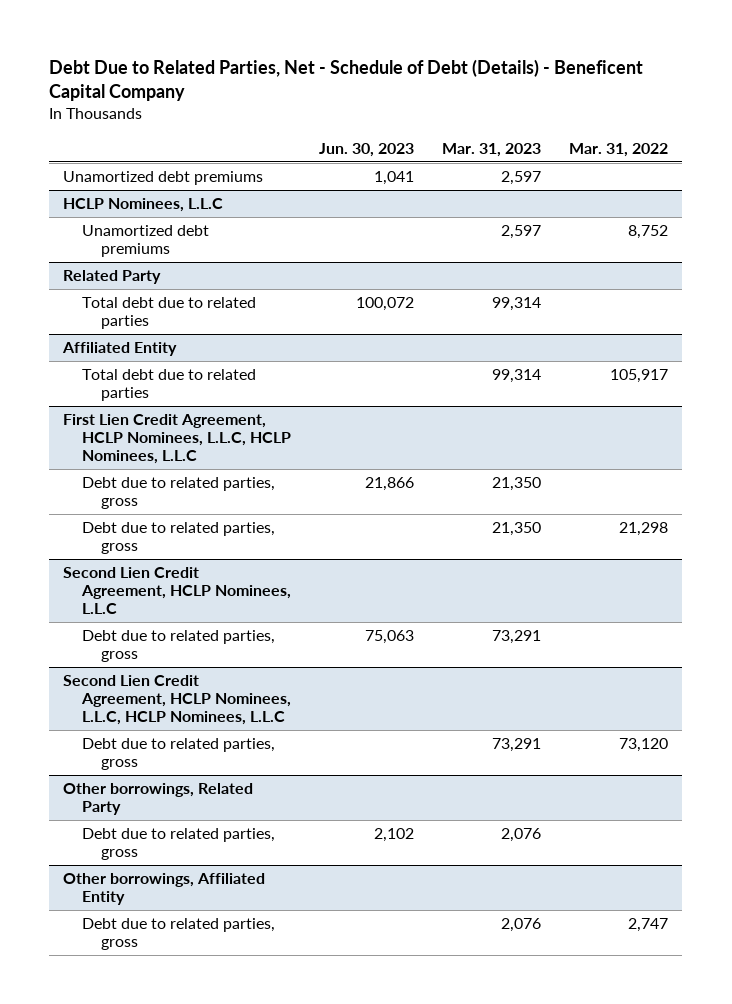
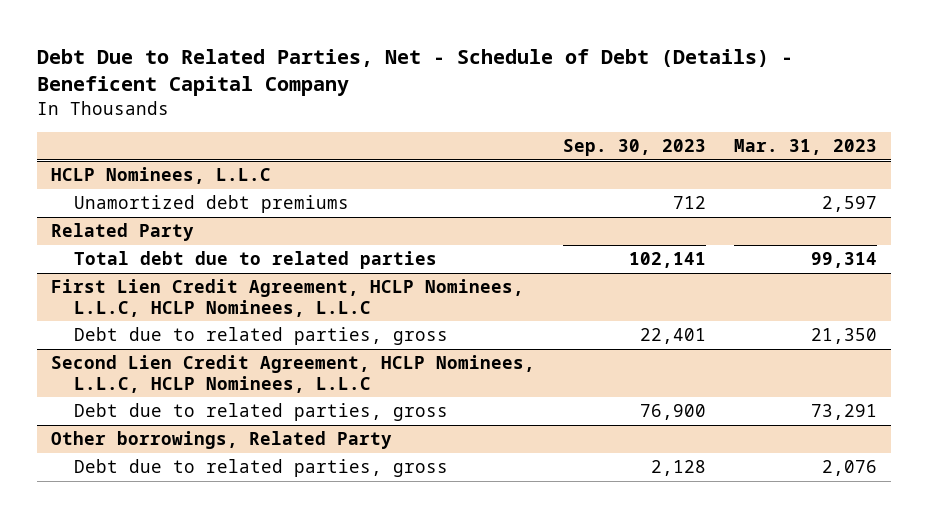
[319,142,415,157] Jun. 30, 2023 -> none
[569,142,669,157] Mar. 31, 2022 -> none
none -> [562,139,706,157] Sep. 30, 2023
[63,171,264,186] Unamortized debt premiums -> none
[62,342,178,357] Affiliated Entity -> none
[82,369,257,402] Total debt due to related parties -> none
[82,522,276,555] Debt due to related parties, gross -> none
[63,567,292,615] Second Lien Credit Agreement, HCLP Nominees, L.L.C -> none
[82,630,276,663] Debt due to related parties, gross -> none
[63,873,266,906] Other borrowings, Affiliated Entity -> none
[82,918,276,951] Debt due to related parties, gross -> none

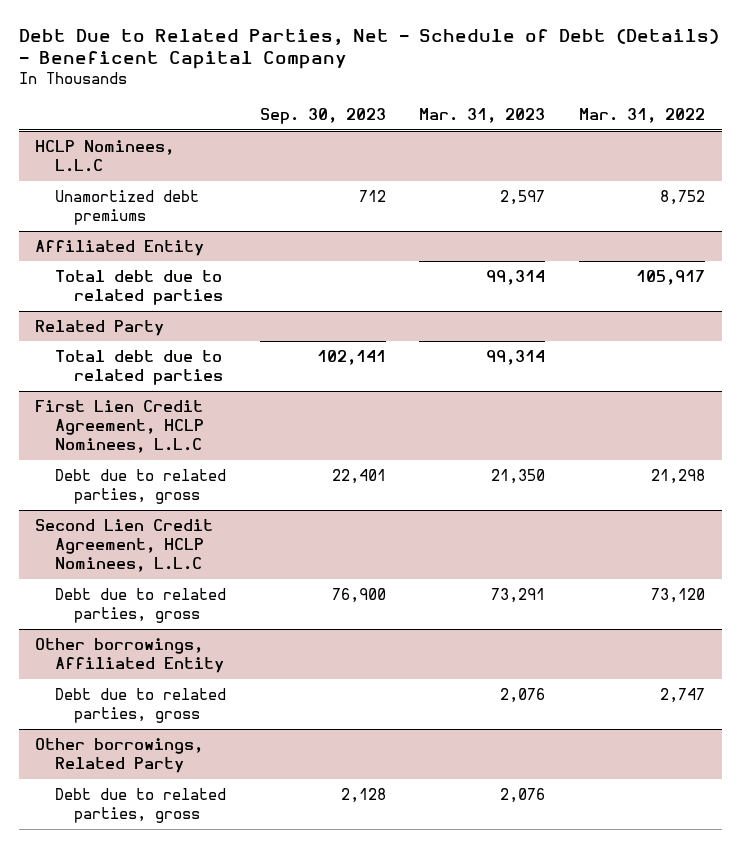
none -> [578,107,705,123] Mar. 31, 2022
none -> [35,239,205,256] Affiliated Entity
none -> [54,269,224,305] Total debt due to related parties
[50,279,524,317] First Lien Credit Agreement, HCLP Nominees, L.L.C, HCLP Nominees, L.L.C -> [35,399,204,454] First Lien Credit Agreement, HCLP Nominees, L.L.C
[50,355,535,393] Second Lien Credit Agreement, HCLP Nominees, L.L.C, HCLP Nominees, L.L.C -> [35,518,214,573] Second Lien Credit Agreement, HCLP Nominees, L.L.C
none -> [35,637,224,673] Other borrowings, Affiliated Entity
none -> [54,687,226,723] Debt due to related parties, gross

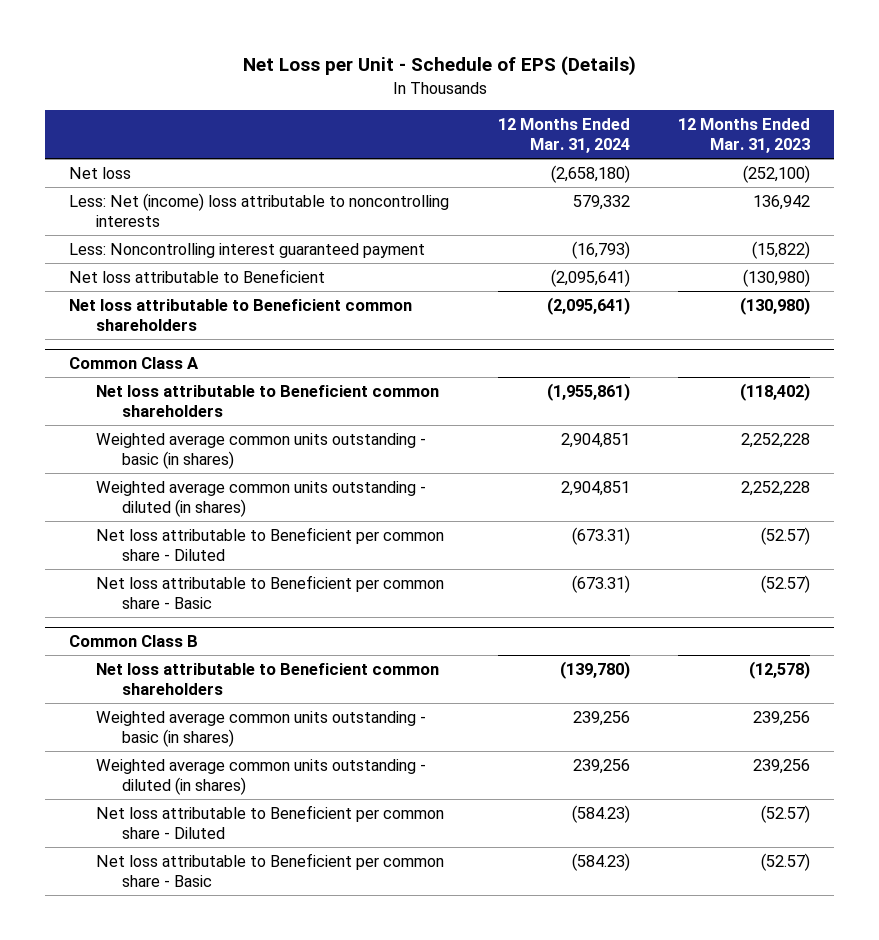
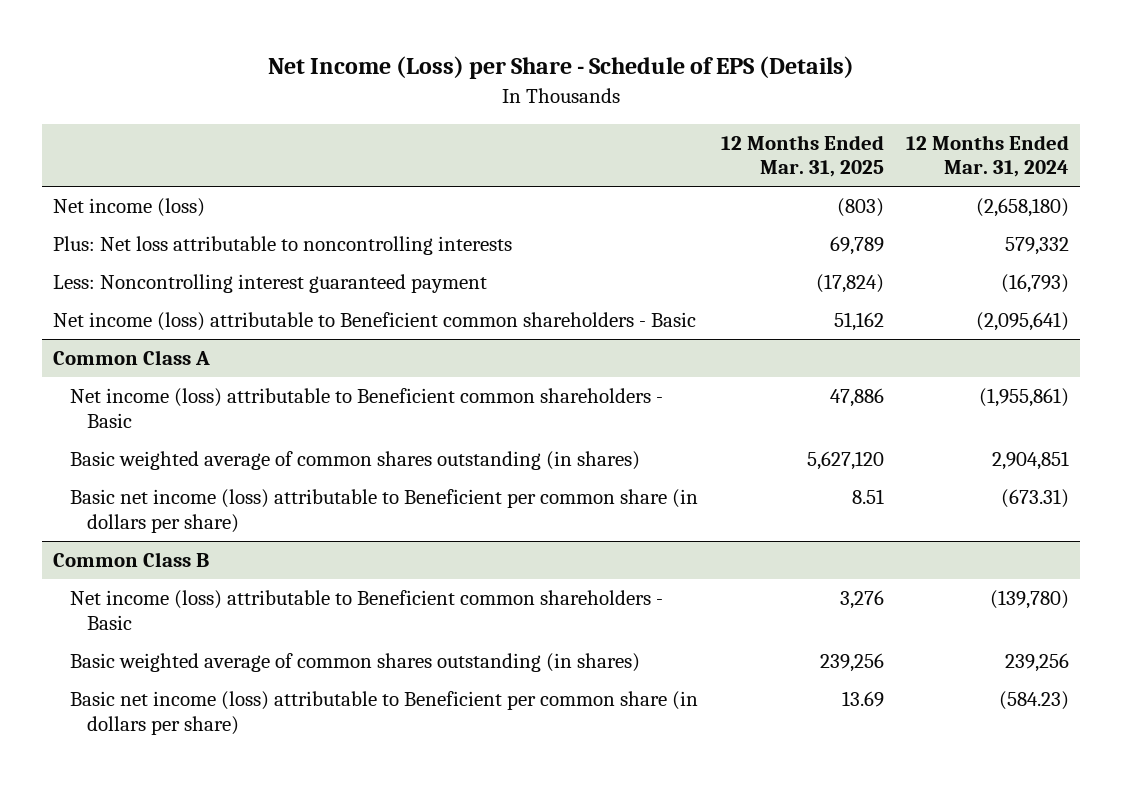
[242,56,636,77] Net Loss per Unit - Schedule of EPS (Details) -> [268,56,855,80] Net Income (Loss) per Share - Schedule of EPS (Details)
[677,117,810,154] 12 Months Ended Mar. 31, 2023 -> none
none -> [720,134,884,178] 12 Months Ended Mar. 31, 2025
[69,166,132,179] Net loss -> [53,198,206,218] Net income (loss)
[69,192,450,228] Less: Net (income) loss attributable to noncontrolling interests -> [53,236,513,256] Plus: Net loss attributable to noncontrolling interests
[69,268,326,283] Net loss attributable to Beneficient -> none
[69,298,413,332] Net loss attributable to Beneficient common shareholders -> [53,312,697,332] Net income (loss) attributable to Beneficient common shareholders - Basic
[95,480,426,518] Weighted average common units outstanding - diluted (in shares) -> none
[95,526,444,562] Net loss attributable to Beneficient per common share - Diluted -> none
[95,384,439,418] Net loss attributable to Beneficient common shareholders -> [70,388,664,428] Net income (loss) attributable to Beneficient common shareholders - Basic
[95,432,426,470] Weighted average common units outstanding - basic (in shares) -> [70,451,641,471] Basic weighted average of common shares outstanding (in shares)
[95,574,444,610] Net loss attributable to Beneficient per common share - Basic -> [70,489,699,533] Basic net income (loss) attributable to Beneficient per common share (in dollars per share)
[95,758,426,796] Weighted average common units outstanding - diluted (in shares) -> none
[95,804,444,840] Net loss attributable to Beneficient per common share - Diluted -> none
[95,662,439,696] Net loss attributable to Beneficient common shareholders -> [70,590,664,630] Net income (loss) attributable to Beneficient common shareholders - Basic
[95,710,426,748] Weighted average common units outstanding - basic (in shares) -> [70,653,641,673] Basic weighted average of common shares outstanding (in shares)
[95,852,444,888] Net loss attributable to Beneficient per common share - Basic -> [70,691,699,735] Basic net income (loss) attributable to Beneficient per common share (in dollars per share)

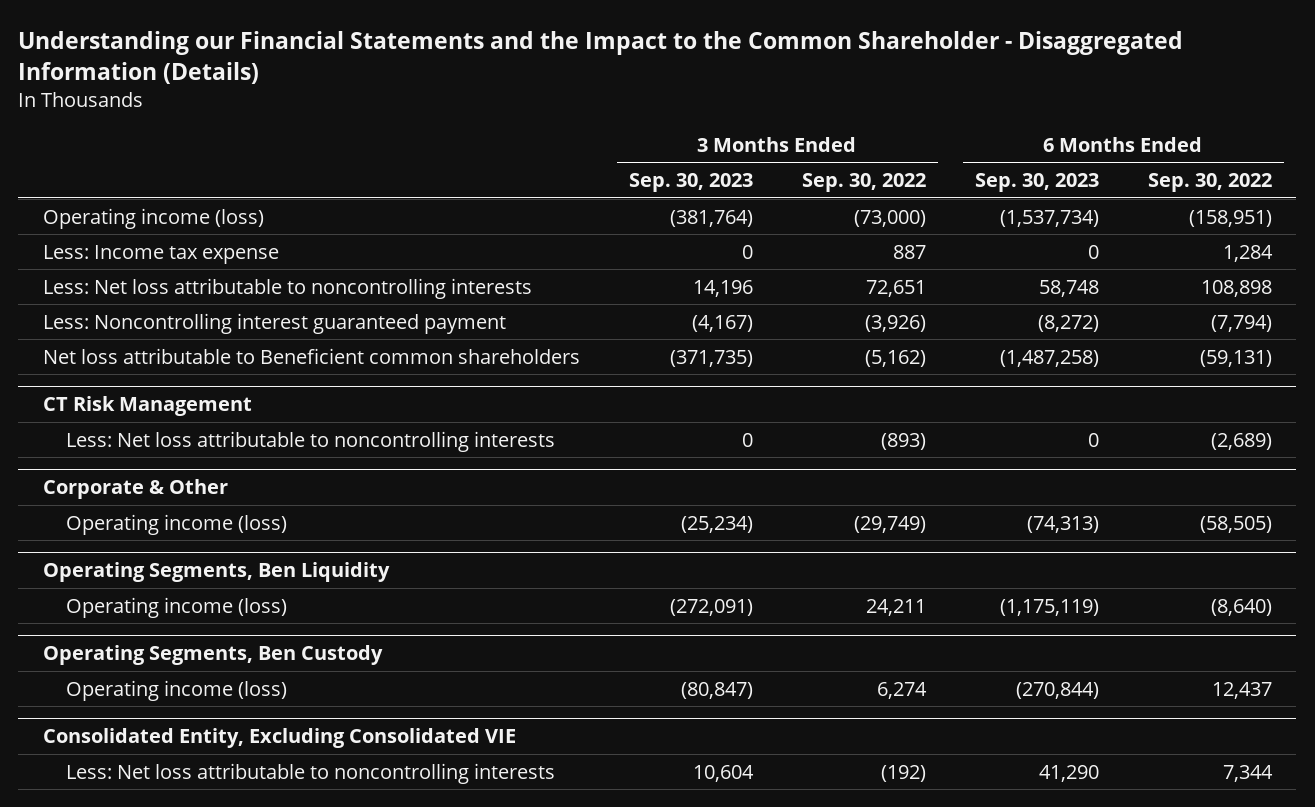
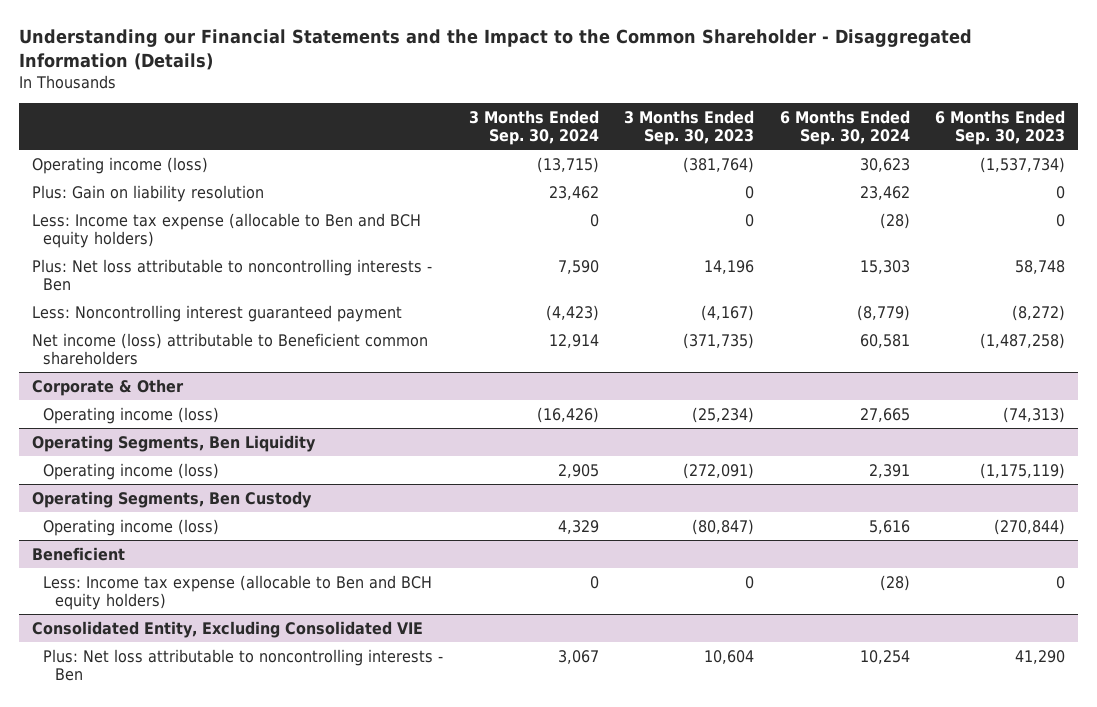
[801,173,926,193] Sep. 30, 2022 -> none
[1147,173,1272,193] Sep. 30, 2022 -> none
none -> [468,109,599,145] 3 Months Ended Sep. 30, 2024
none -> [779,109,910,145] 6 Months Ended Sep. 30, 2024
none -> [31,184,264,202] Plus: Gain on liability resolution
[42,244,279,264] Less: Income tax expense -> [31,212,421,248] Less: Income tax expense (allocable to Ben and BCH equity holders)
[42,277,532,299] Less: Net loss attributable to noncontrolling interests -> [31,258,432,291] Plus: Net loss attributable to noncontrolling interests - Ben
[42,396,252,417] CT Risk Management -> none
[66,430,556,452] Less: Net loss attributable to noncontrolling interests -> none
[42,347,580,364] Net loss attributable to Beneficient common shareholders -> [31,332,428,365] Net income (loss) attributable to Beneficient common shareholders
none -> [31,546,125,561] Beneficient
none -> [43,574,433,610] Less: Income tax expense (allocable to Ben and BCH equity holders)
[66,762,556,784] Less: Net loss attributable to noncontrolling interests -> [43,648,444,681] Plus: Net loss attributable to noncontrolling interests - Ben

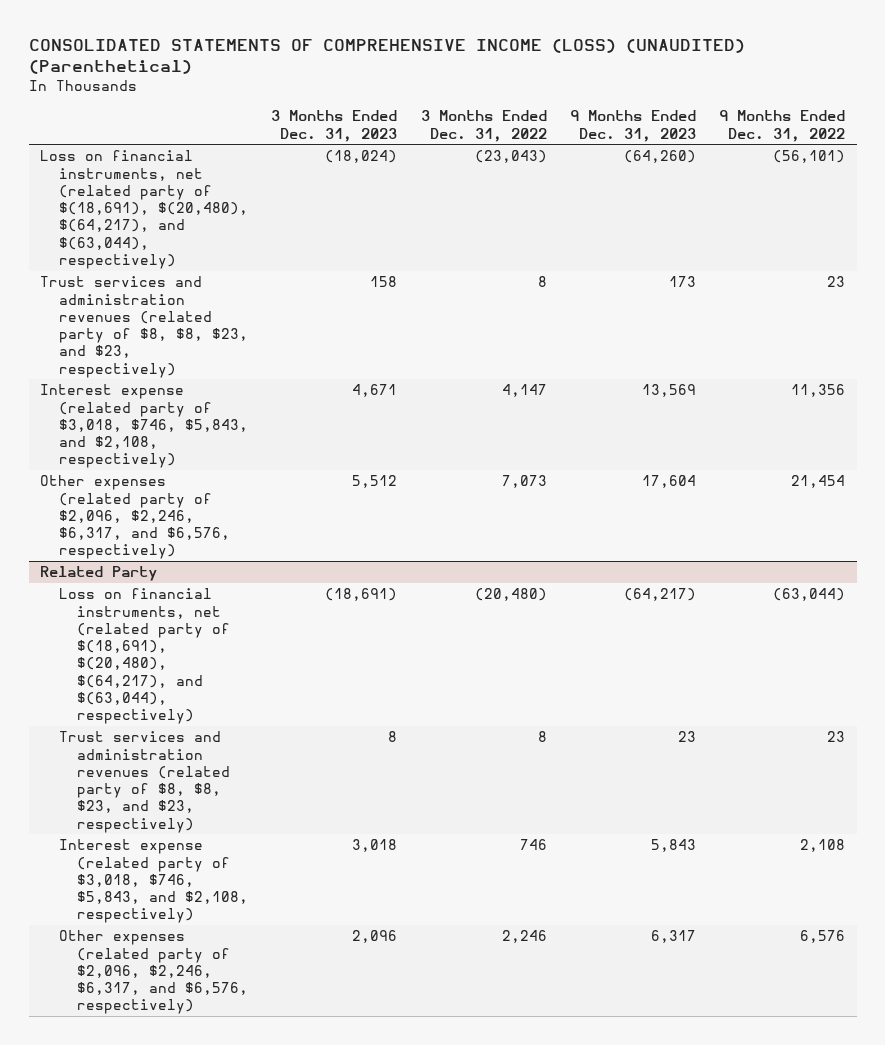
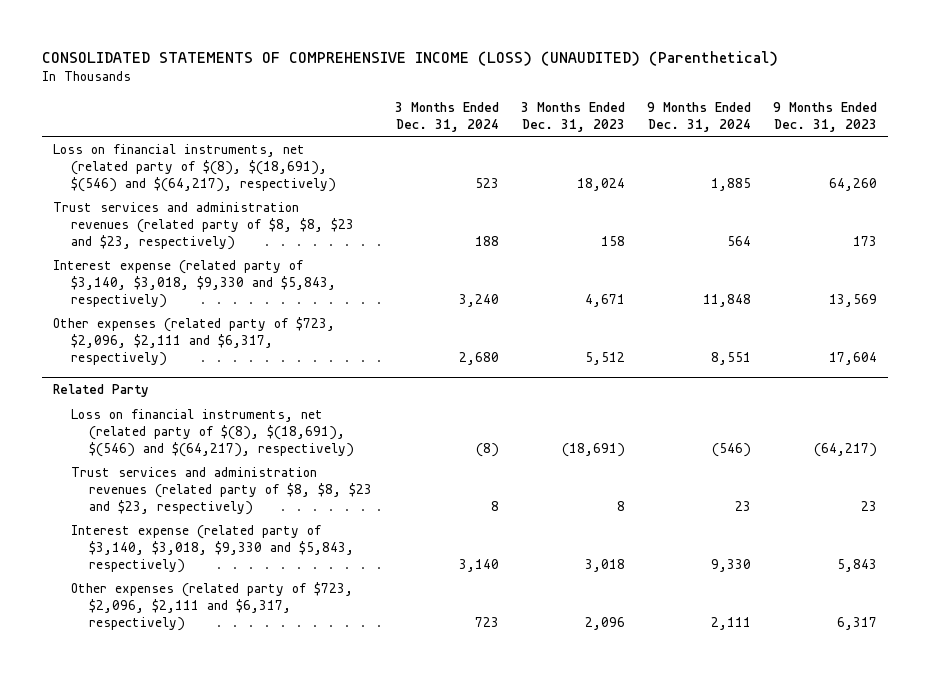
[420,110,547,142] 3 Months Ended Dec. 31, 2022 -> none
[719,110,846,142] 9 Months Ended Dec. 31, 2022 -> none
none -> [394,101,499,132] 3 Months Ended Dec. 31, 2024
none -> [647,101,752,132] 9 Months Ended Dec. 31, 2024
[40,150,248,269] Loss on financial instruments, net (related party of $(18,691), $(20,480), $(64,217), and $(63,044), respectively) -> [53,143,337,192] Loss on financial instruments, net (related party of $(8), $(18,691), $(546) and $(64,217), respectively)
[325,150,398,164] (18,024) -> [576,177,625,191] 18,024
[623,150,696,164] (64,260) -> [829,177,878,191] 64,260
[40,276,248,378] Trust services and administration revenues (related party of $8, $8, $23, and $23, respectively) -> [53,201,355,250] Trust services and administration revenues (related party of $8, $8, $23 and $23, respectively)
[40,384,248,469] Interest expense (related party of $3,018, $746, $5,843, and $2,108, respectively) -> [53,259,337,308] Interest expense (related party of $3,140, $3,018, $9,330 and $5,843, respectively)
[40,475,230,560] Other expenses (related party of $2,096, $2,246, $6,317, and $6,576, respectively) -> [53,316,336,366] Other expenses (related party of $723, $2,096, $2,111 and $6,317, respectively)
[58,588,231,725] Loss on financial instruments, net (related party of $(18,691), $(20,480), $(64,217), and $(63,044), respectively) -> [71,408,355,457] Loss on financial instruments, net (related party of $(8), $(18,691), $(546) and $(64,217), respectively)
[58,731,231,833] Trust services and administration revenues (related party of $8, $8, $23, and $23, respectively) -> [71,466,373,515] Trust services and administration revenues (related party of $8, $8, $23 and $23, respectively)
[58,839,249,924] Interest expense (related party of $3,018, $746, $5,843, and $2,108, respectively) -> [71,524,355,573] Interest expense (related party of $3,140, $3,018, $9,330 and $5,843, respectively)
[58,930,249,1015] Other expenses (related party of $2,096, $2,246, $6,317, and $6,576, respectively) -> [71,581,354,631] Other expenses (related party of $723, $2,096, $2,111 and $6,317, respectively)

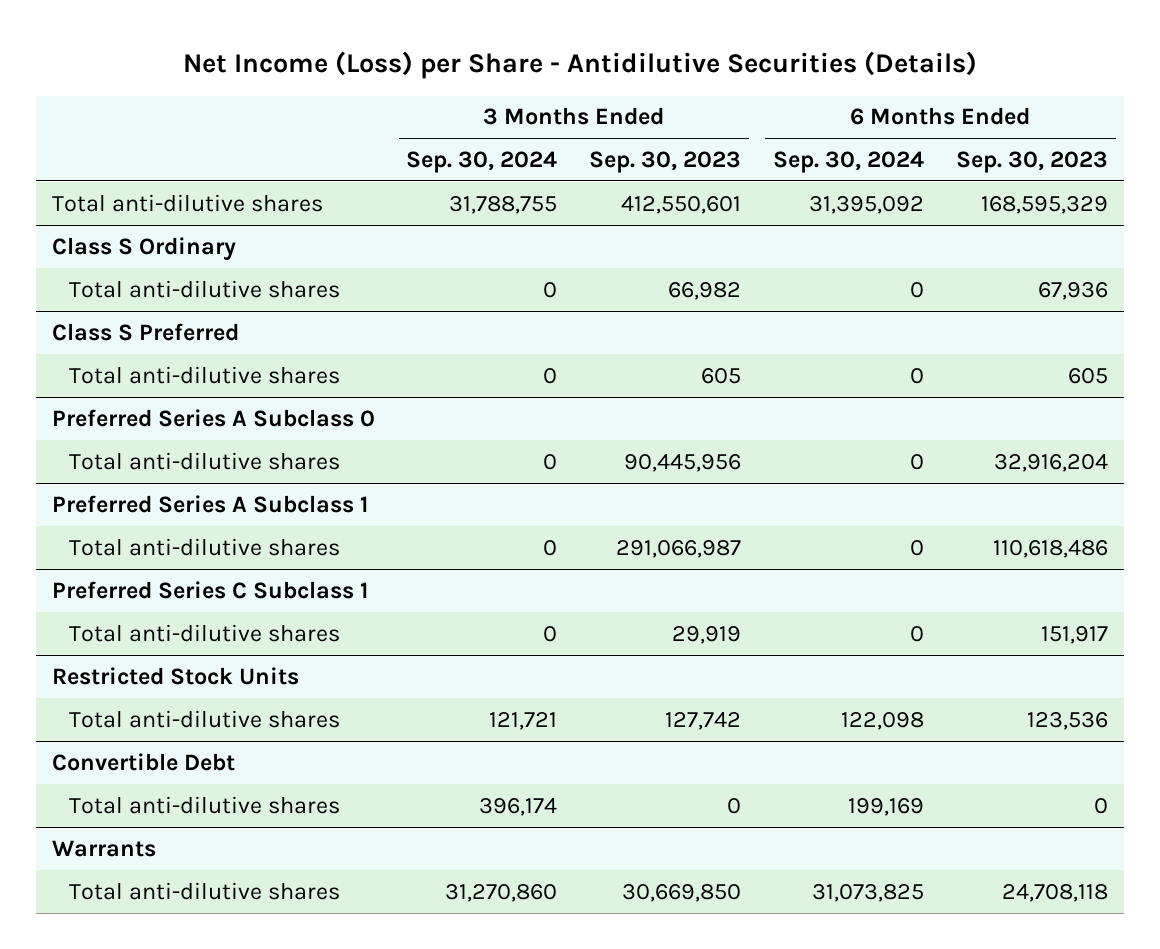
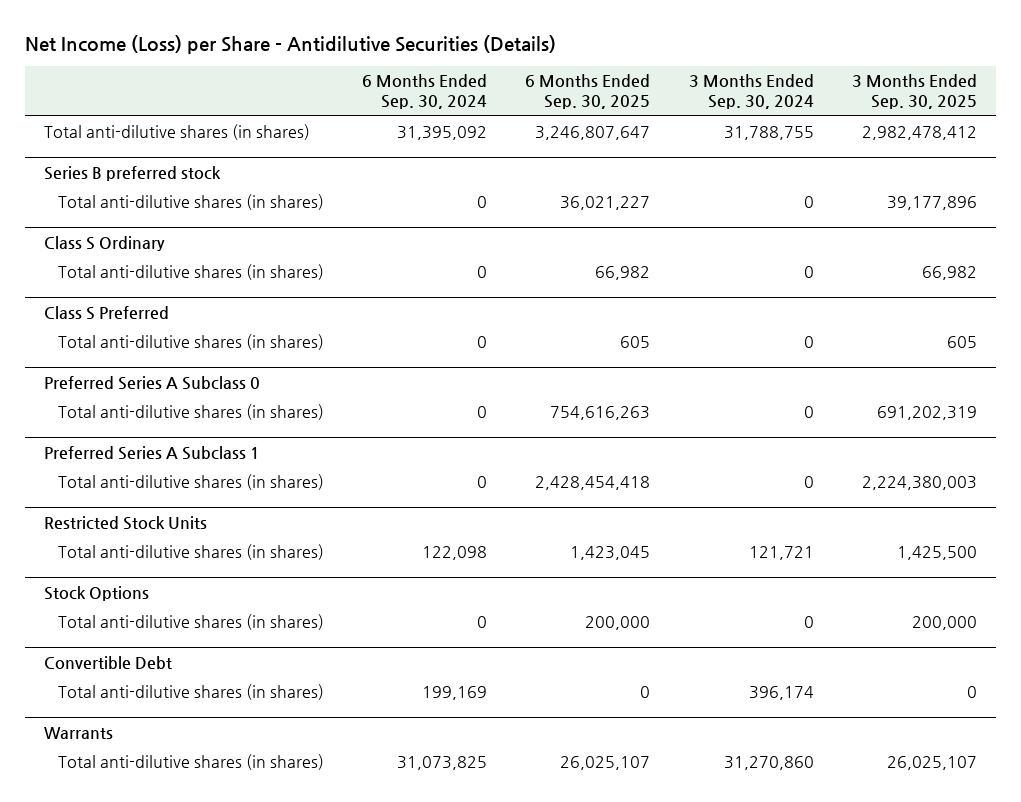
[589,150,742,173] Sep. 30, 2023 -> none
[955,150,1108,173] Sep. 30, 2023 -> none
none -> [525,74,651,110] 6 Months Ended Sep. 30, 2025
none -> [851,74,977,110] 3 Months Ended Sep. 30, 2025
[51,193,323,212] Total anti-dilutive shares -> [44,124,311,141] Total anti-dilutive shares (in shares)
none -> [44,165,222,181] Series B preferred stock
none -> [57,194,324,211] Total anti-dilutive shares (in shares)
[69,279,341,298] Total anti-dilutive shares -> [57,264,324,281] Total anti-dilutive shares (in shares)
[69,365,341,384] Total anti-dilutive shares -> [57,334,324,351] Total anti-dilutive shares (in shares)
[69,451,341,470] Total anti-dilutive shares -> [57,404,324,421] Total anti-dilutive shares (in shares)
[51,580,368,599] Preferred Series C Subclass 1 -> none
[69,623,341,642] Total anti-dilutive shares -> none
[69,537,341,556] Total anti-dilutive shares -> [57,474,324,491] Total anti-dilutive shares (in shares)
[69,709,341,728] Total anti-dilutive shares -> [57,544,324,561] Total anti-dilutive shares (in shares)
none -> [44,585,150,601] Stock Options
none -> [57,614,324,631] Total anti-dilutive shares (in shares)
[69,795,341,814] Total anti-dilutive shares -> [57,684,324,701] Total anti-dilutive shares (in shares)
[69,881,341,900] Total anti-dilutive shares -> [57,754,324,771] Total anti-dilutive shares (in shares)

